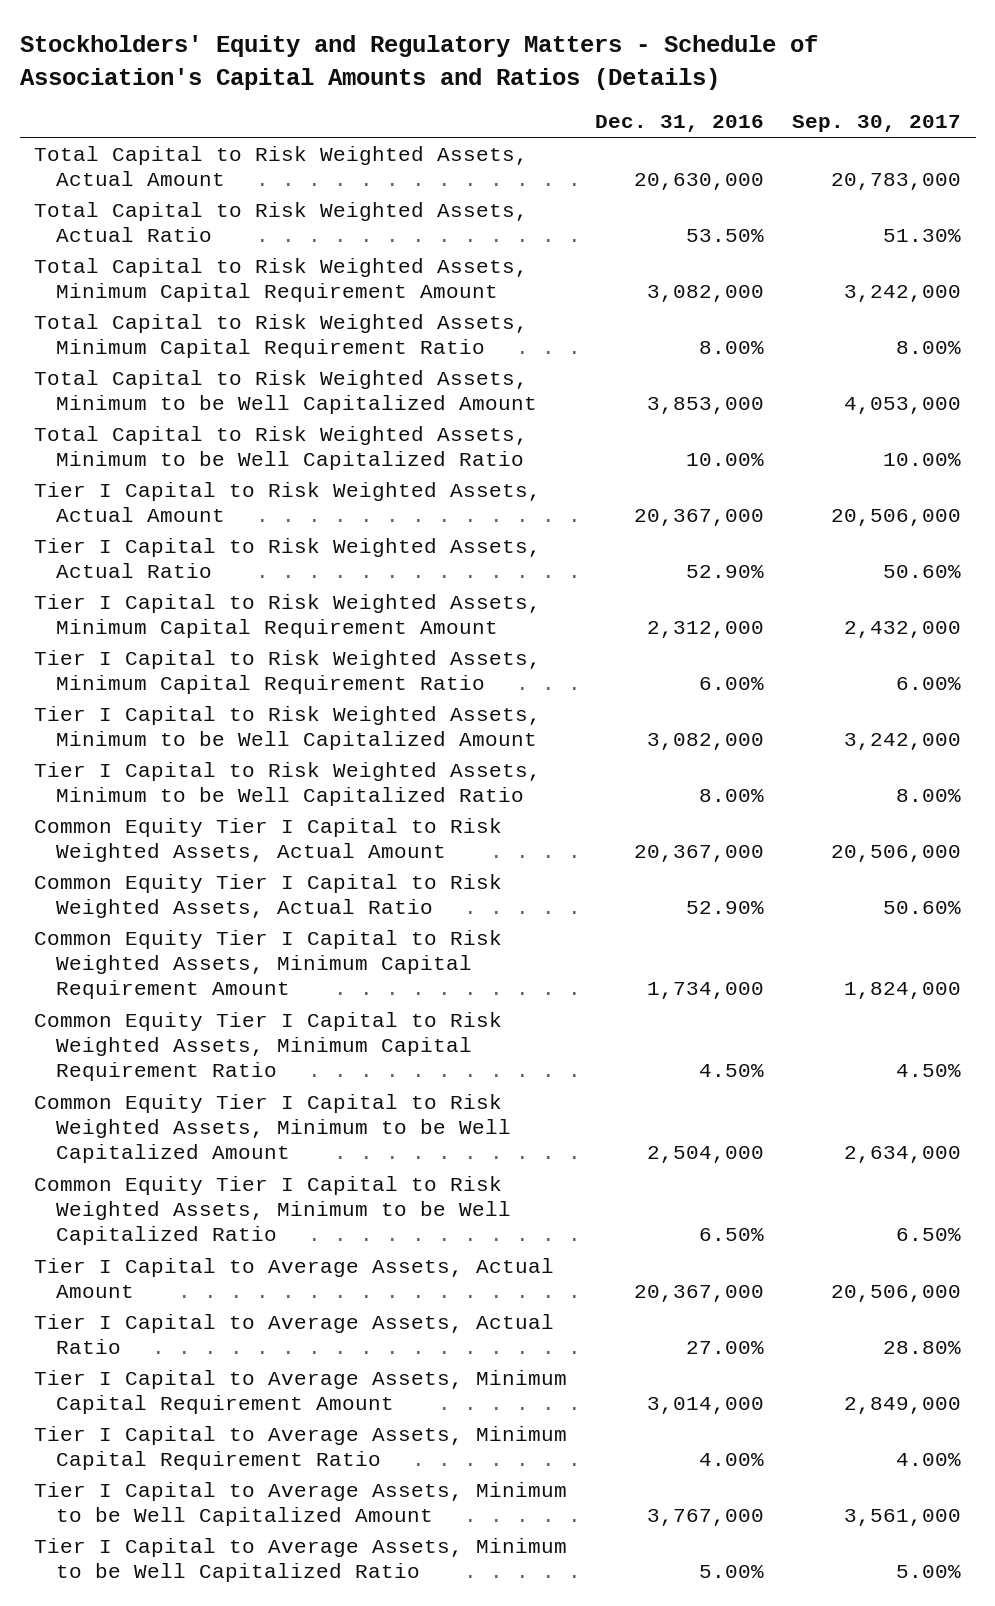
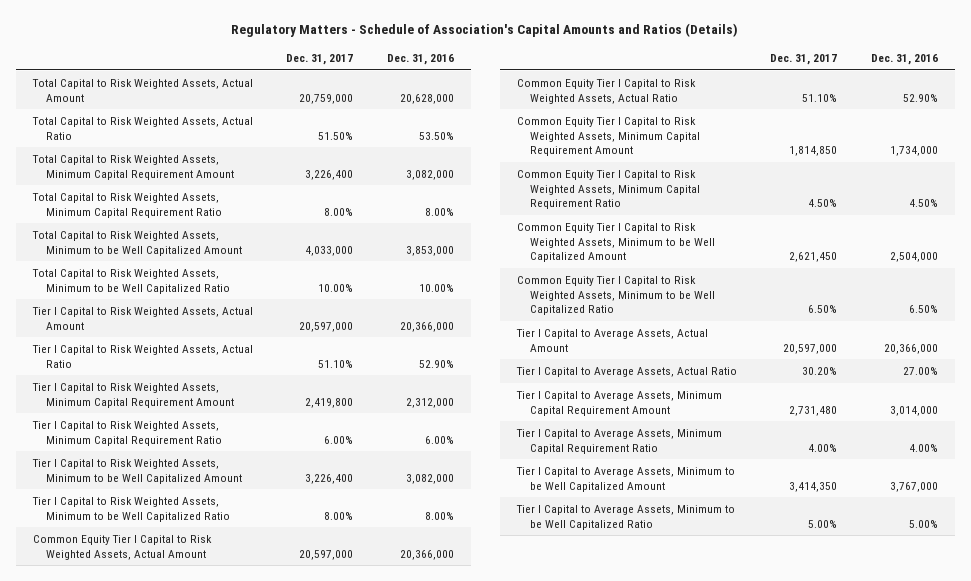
[19,35,818,90] Stockholders' Equity and Regulatory Matters - Schedule of Association's Capital Amounts and Ratios (Details) -> [231,23,739,38] Regulatory Matters - Schedule of Association's Capital Amounts and Ratios (Details)
[792,115,962,133] Sep. 30, 2017 -> none
none -> [286,54,354,66] Dec. 31, 2017
[634,172,765,190] 20,630,000 -> [399,93,454,104] 20,628,000
[634,508,765,526] 20,367,000 -> [399,321,454,332] 20,366,000
[634,844,765,862] 20,367,000 -> [399,549,454,560] 20,366,000
[634,1284,765,1302] 20,367,000 -> [883,343,938,354] 20,366,000

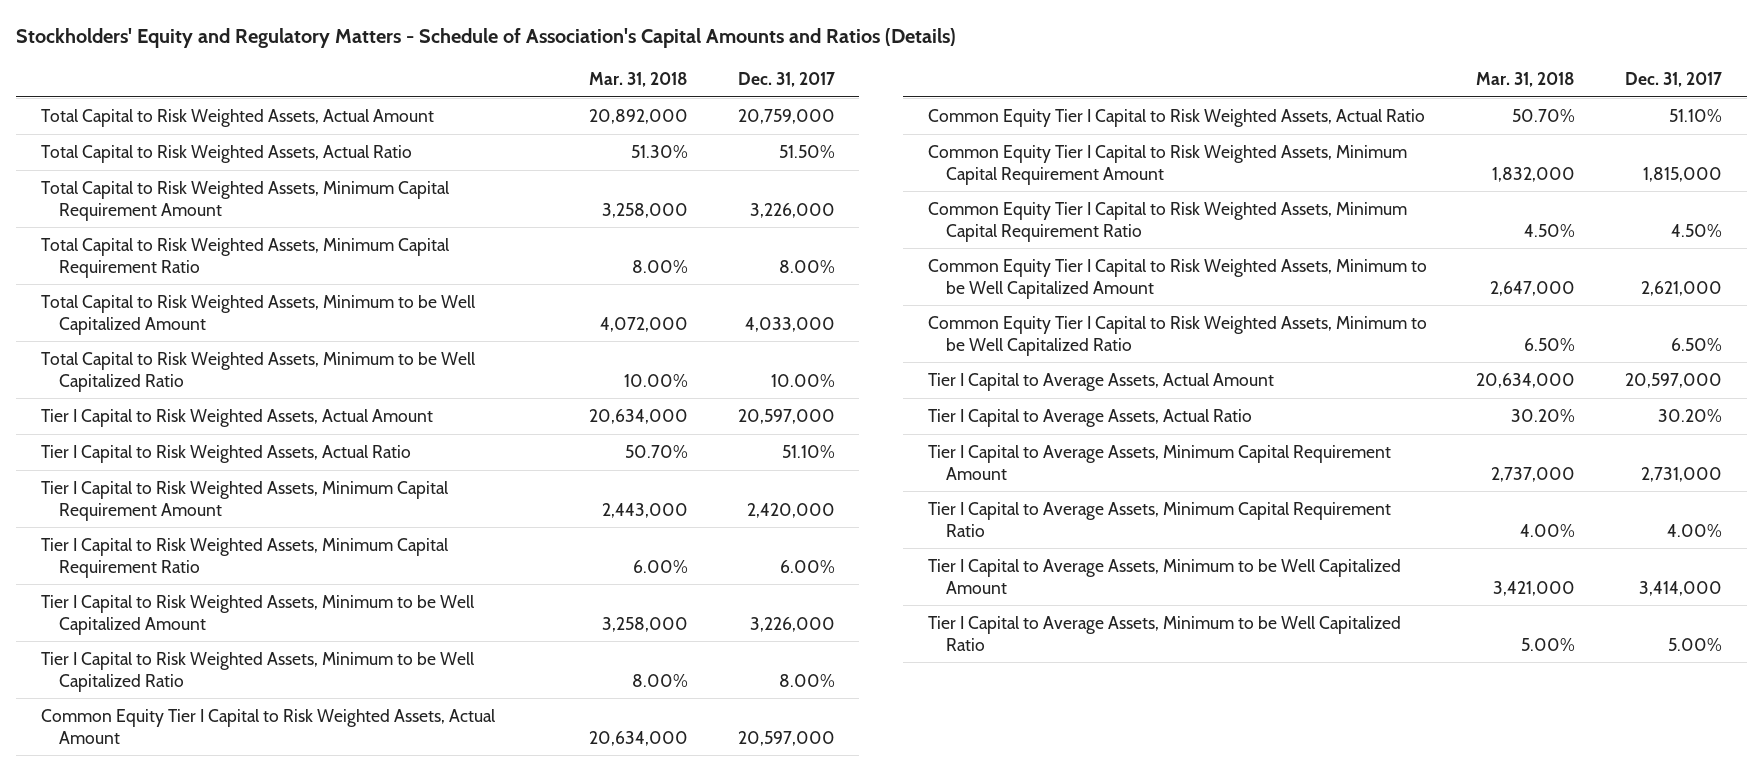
[231,23,739,38] Regulatory Matters - Schedule of Association's Capital Amounts and Ratios (Details) -> [16,28,957,49] Stockholders' Equity and Regulatory Matters - Schedule of Association's Capital Amounts and Ratios (Details)
[386,54,454,66] Dec. 31, 2016 -> none
none -> [589,71,689,87] Mar. 31, 2018
[305,169,354,180] 3,226,400 -> [749,202,835,218] 3,226,000
[305,397,354,408] 2,419,800 -> [746,502,835,518] 2,420,000
[305,473,354,484] 3,226,400 -> [749,616,835,632] 3,226,000
[789,146,838,157] 1,814,850 -> [1642,166,1722,182] 1,815,000
[789,252,838,263] 2,621,450 -> [1640,280,1722,296] 2,621,000
[789,405,838,416] 2,731,480 -> [1640,466,1722,482] 2,731,000
[789,481,838,492] 3,414,350 -> [1638,580,1722,596] 3,414,000

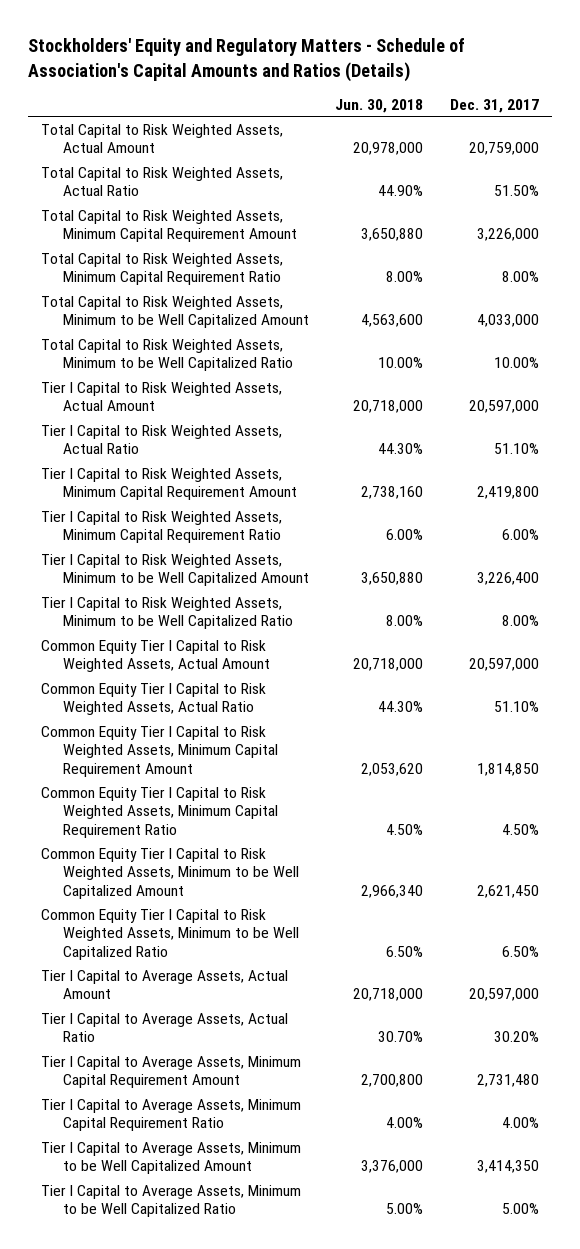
[589,71,689,87] Mar. 31, 2018 -> none
none -> [335,98,424,113] Jun. 30, 2018
[746,502,835,518] 2,420,000 -> [476,486,539,500] 2,419,800
[749,616,835,632] 3,226,000 -> [476,572,539,586] 3,226,400
[1642,166,1722,182] 1,815,000 -> [476,762,539,776] 1,814,850
[1640,280,1722,296] 2,621,000 -> [476,884,539,898] 2,621,450
[1640,466,1722,482] 2,731,000 -> [476,1074,539,1088] 2,731,480
[1638,580,1722,596] 3,414,000 -> [476,1160,539,1174] 3,414,350

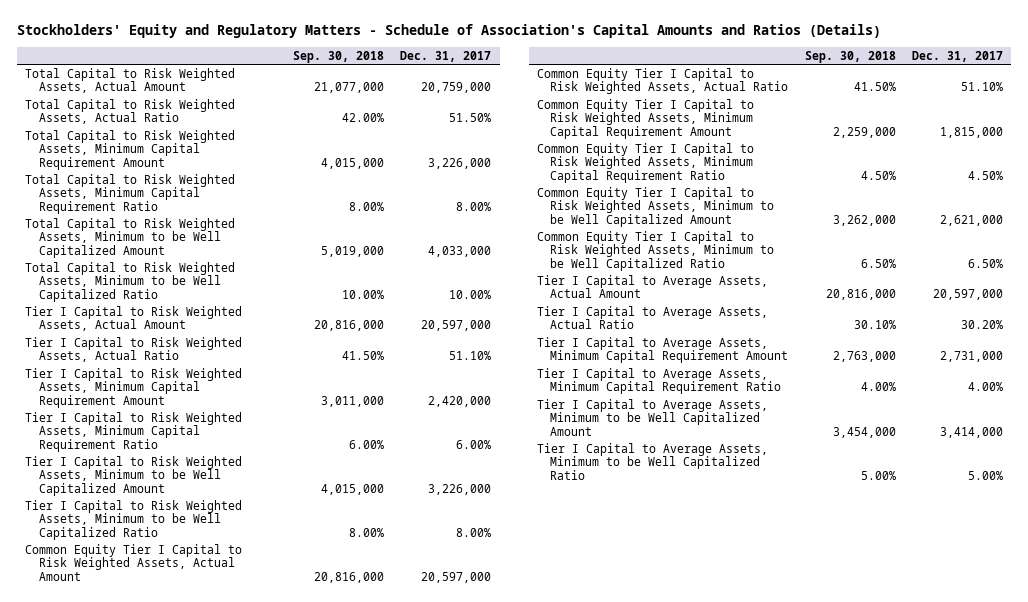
[335,98,424,113] Jun. 30, 2018 -> none
none -> [293,50,385,63] Sep. 30, 2018
[476,486,539,500] 2,419,800 -> [428,395,492,407] 2,420,000
[476,572,539,586] 3,226,400 -> [428,483,492,495] 3,226,000
[476,762,539,776] 1,814,850 -> [939,126,1003,138] 1,815,000
[476,884,539,898] 2,621,450 -> [939,214,1003,226] 2,621,000
[476,1074,539,1088] 2,731,480 -> [939,351,1003,363] 2,731,000
[476,1160,539,1174] 3,414,350 -> [939,426,1003,438] 3,414,000

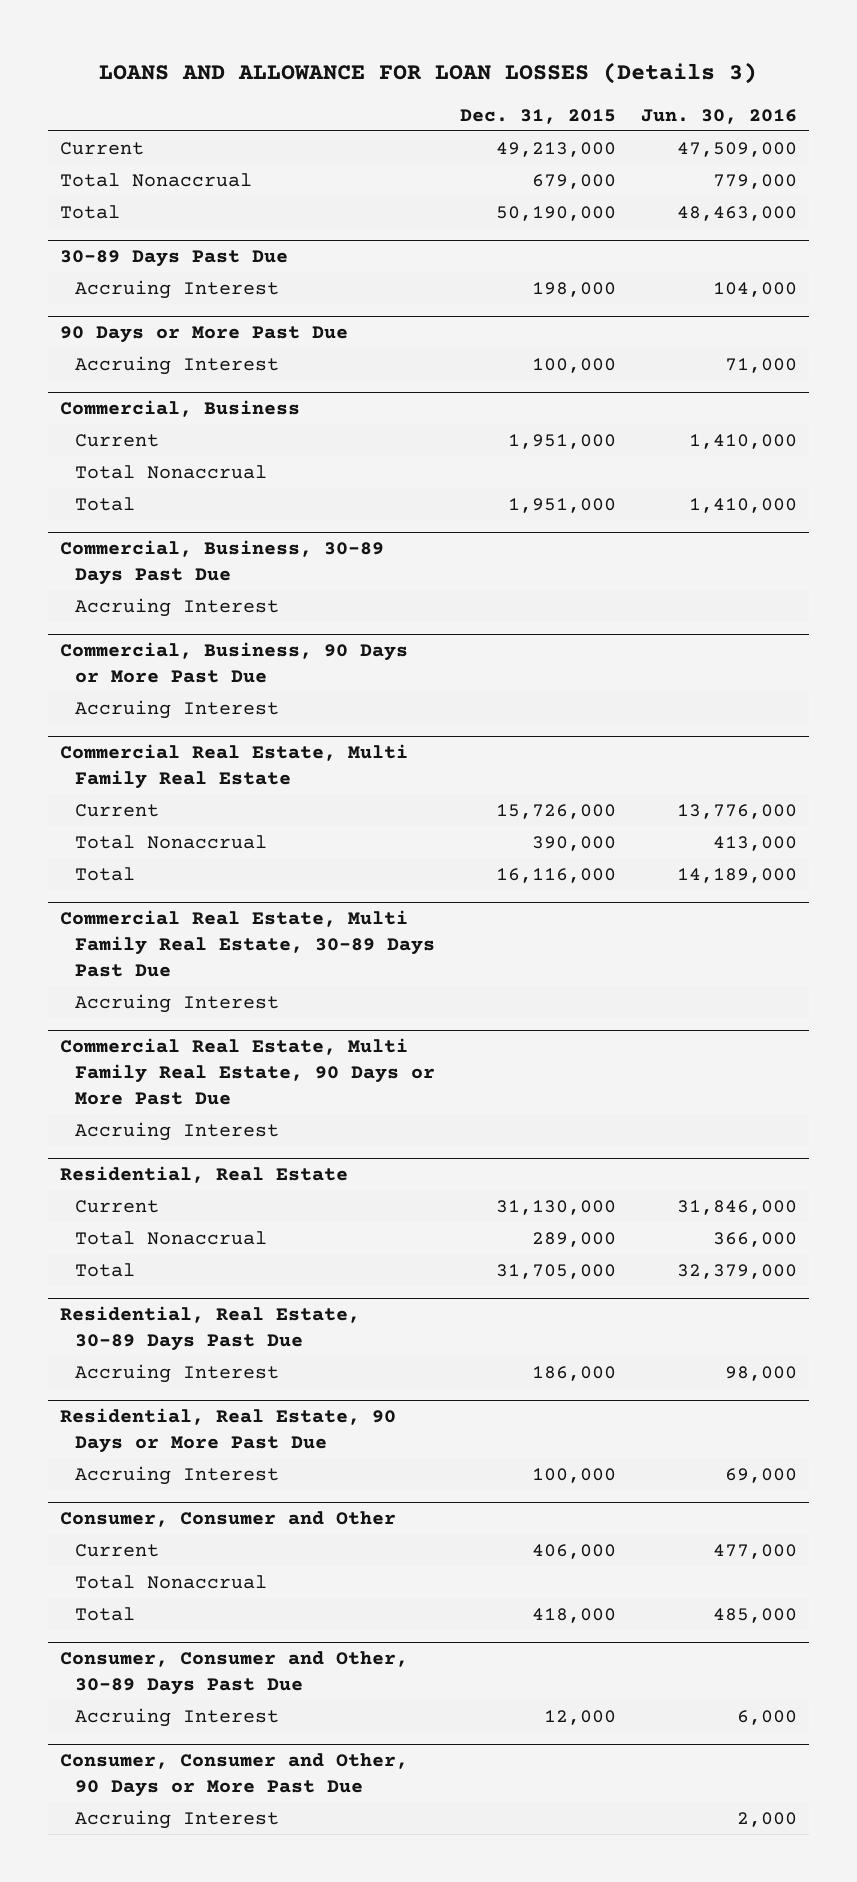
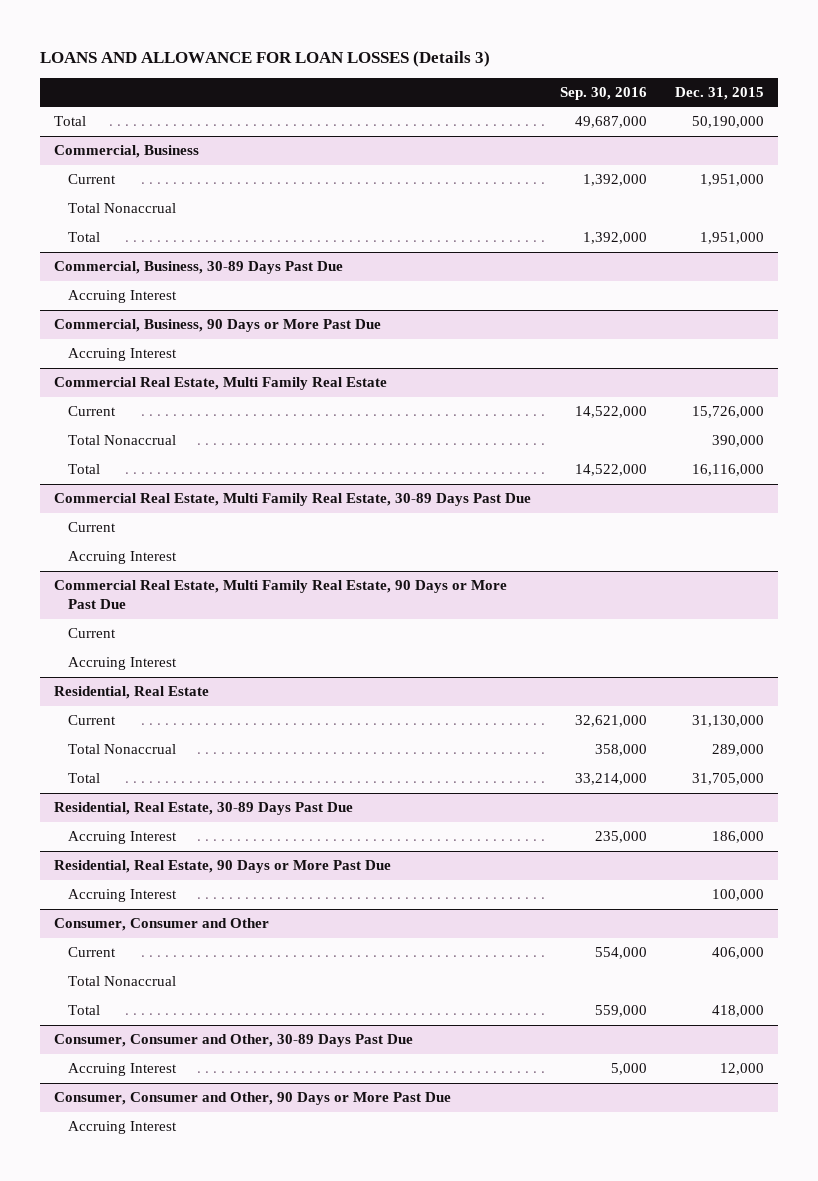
[640,109,797,125] Jun. 30, 2016 -> none
none -> [559,86,647,100] Sep. 30, 2016
[60,141,145,155] Current -> none
[60,172,253,187] Total Nonaccrual -> none
[60,250,289,268] 30-89 Days Past Due -> none
[75,279,280,299] Accruing Interest -> none
[60,326,349,344] 90 Days or More Past Due -> none
[75,355,280,375] Accruing Interest -> none
none -> [67,522,116,533] Current
none -> [67,628,116,639] Current

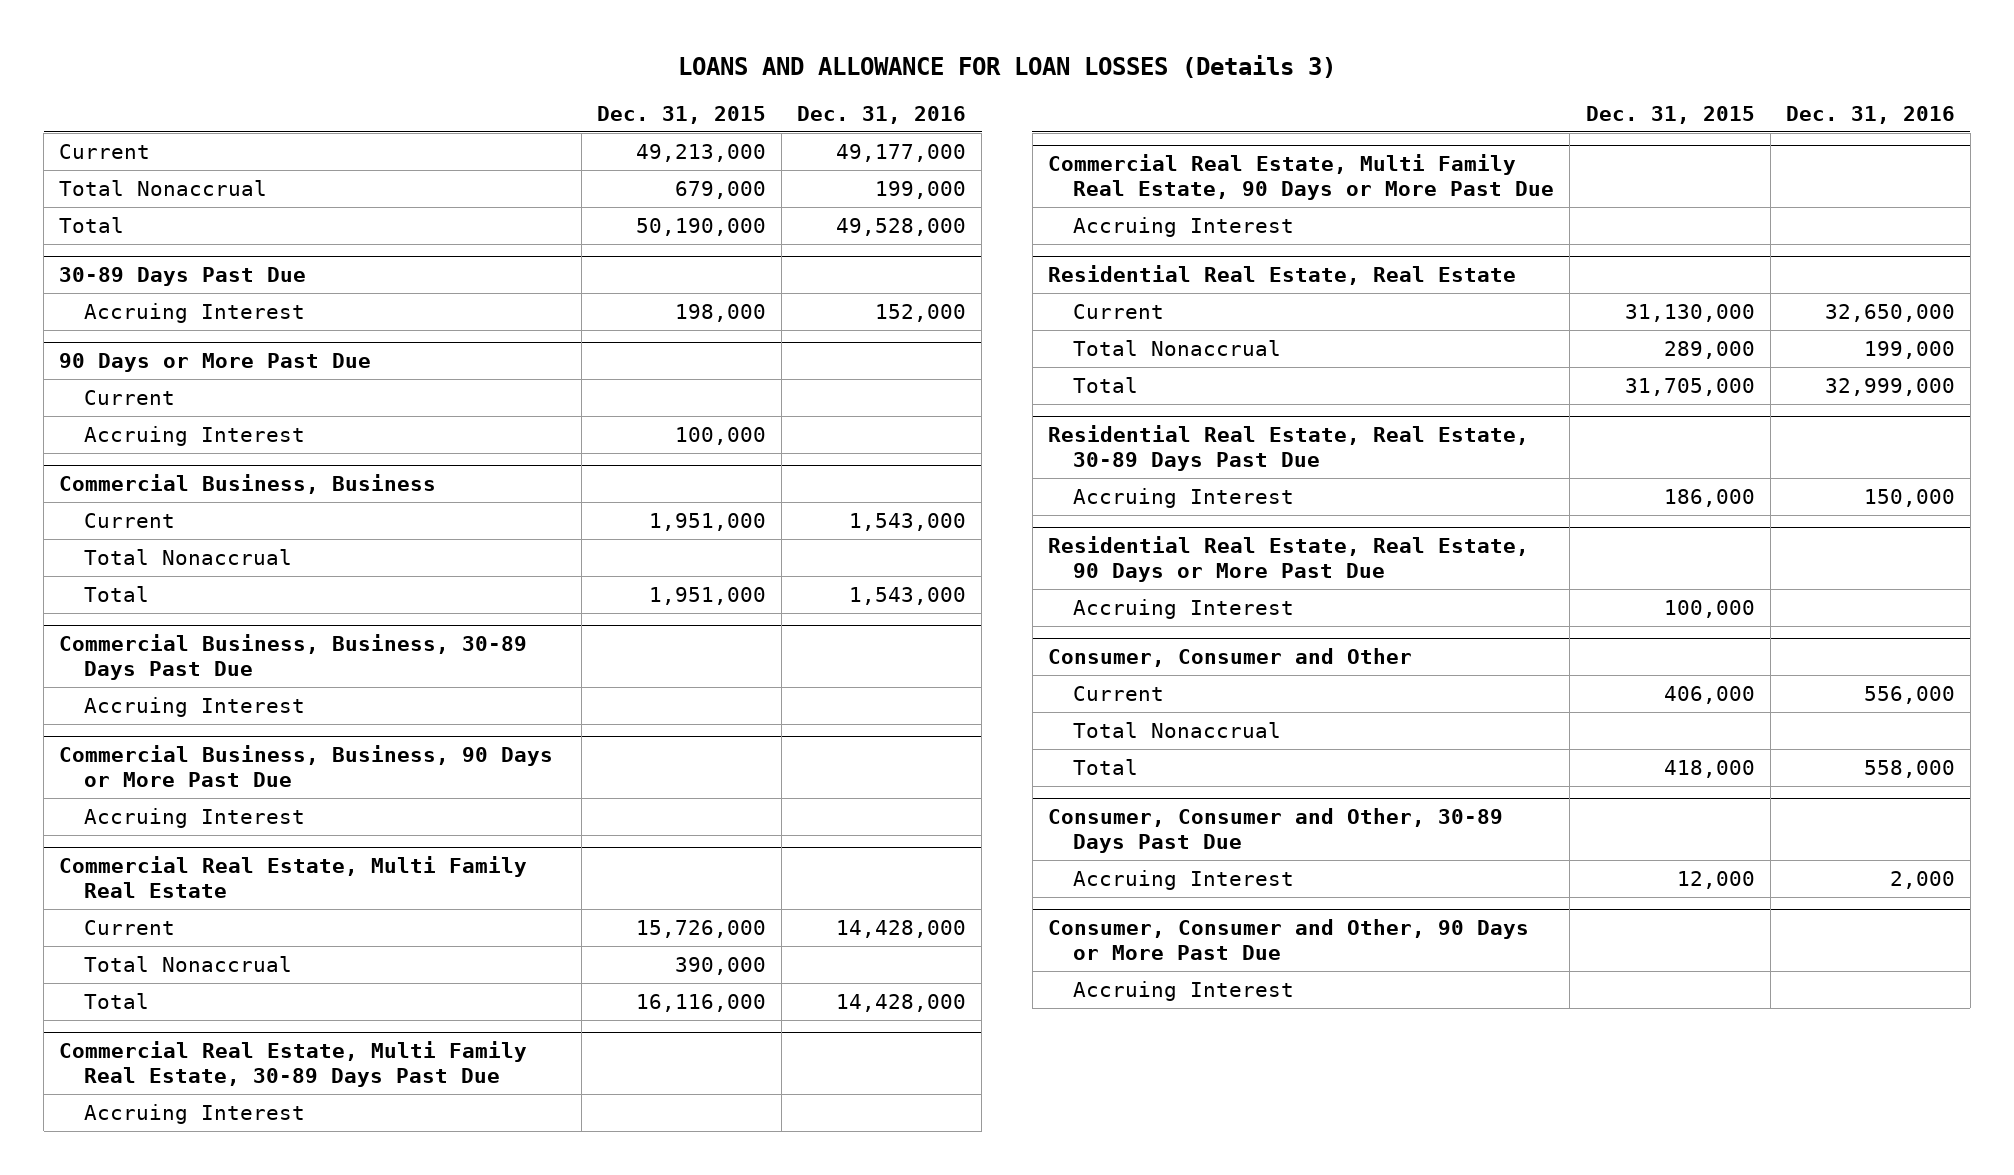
[559,86,647,100] Sep. 30, 2016 -> none
none -> [796,105,966,124] Dec. 31, 2016
none -> [59,143,151,159] Current
none -> [59,179,268,196] Total Nonaccrual
none -> [59,267,307,287] 30-89 Days Past Due
none -> [84,302,306,323] Accruing Interest
none -> [59,353,372,373] 90 Days or More Past Due
none -> [84,389,176,405] Current
none -> [84,425,306,446] Accruing Interest
[54,145,200,159] Commercial, Business -> [59,474,437,495] Commercial Business, Business
[54,261,344,275] Commercial, Business, 30-89 Days Past Due -> [59,634,528,680] Commercial Business, Business, 30-89 Days Past Due
[54,319,382,333] Commercial, Business, 90 Days or More Past Due -> [59,745,554,787] Commercial Business, Business, 90 Days or More Past Due
[67,522,116,533] Current -> none
[67,628,116,639] Current -> none
[54,686,210,700] Residential, Real Estate -> [1047,265,1516,286] Residential Real Estate, Real Estate
[54,802,354,816] Residential, Real Estate, 30-89 Days Past Due -> [1047,425,1529,471] Residential Real Estate, Real Estate, 30-89 Days Past Due
[54,860,392,874] Residential, Real Estate, 90 Days or More Past Due -> [1047,536,1529,582] Residential Real Estate, Real Estate, 90 Days or More Past Due

